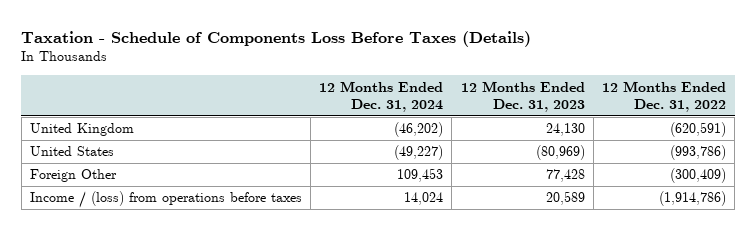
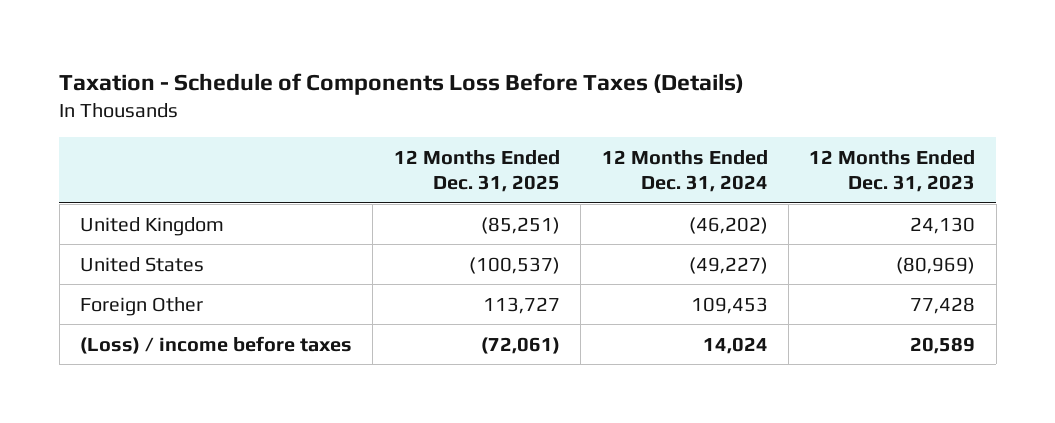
[601,80,726,113] 12 Months Ended Dec. 31, 2022 -> none
none -> [393,149,560,193] 12 Months Ended Dec. 31, 2025
[29,191,302,209] Income / (loss) from operations before taxes -> [80,335,353,354] (Loss) / income before taxes

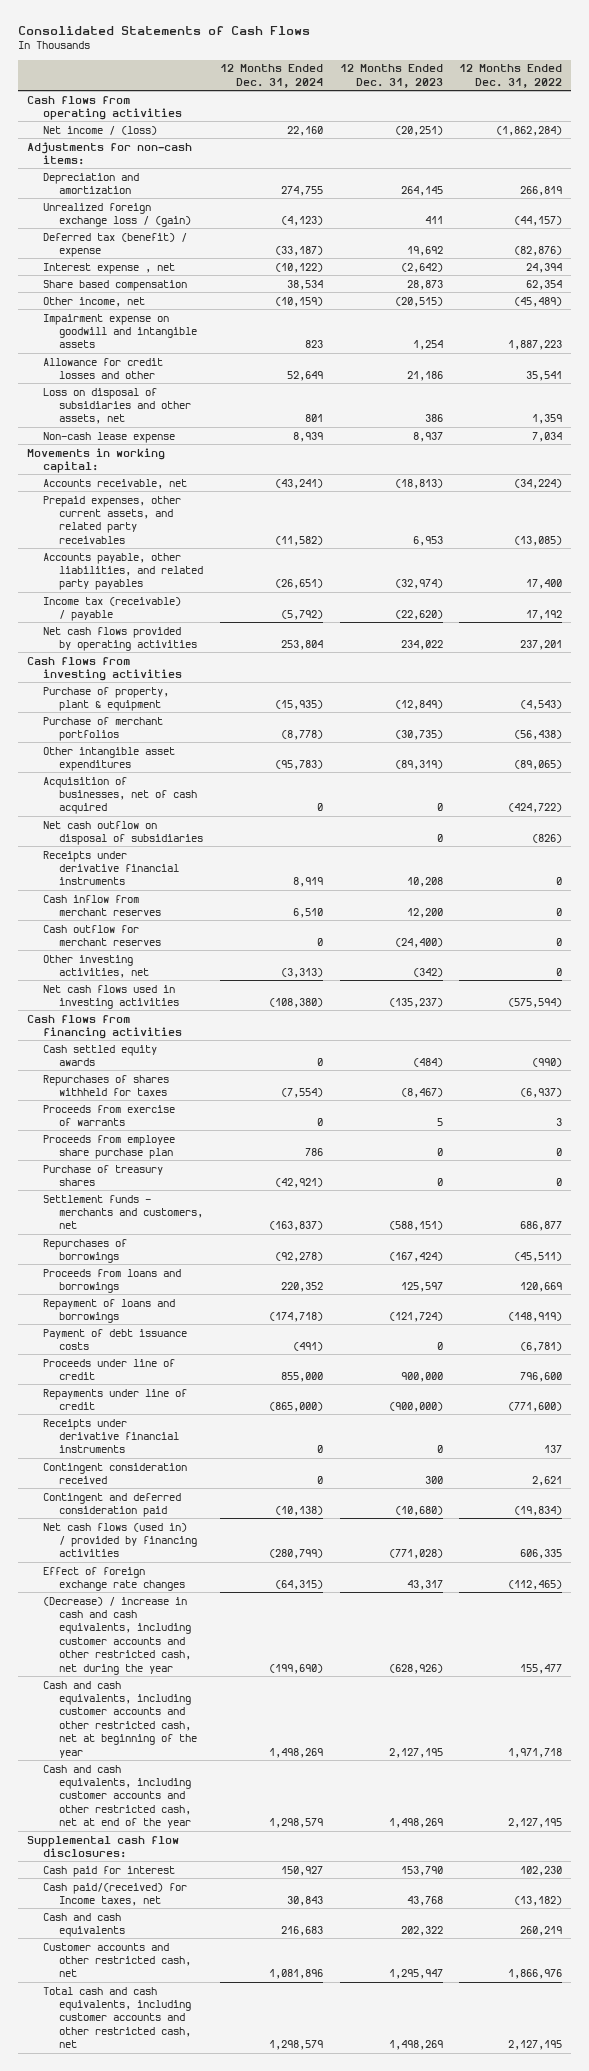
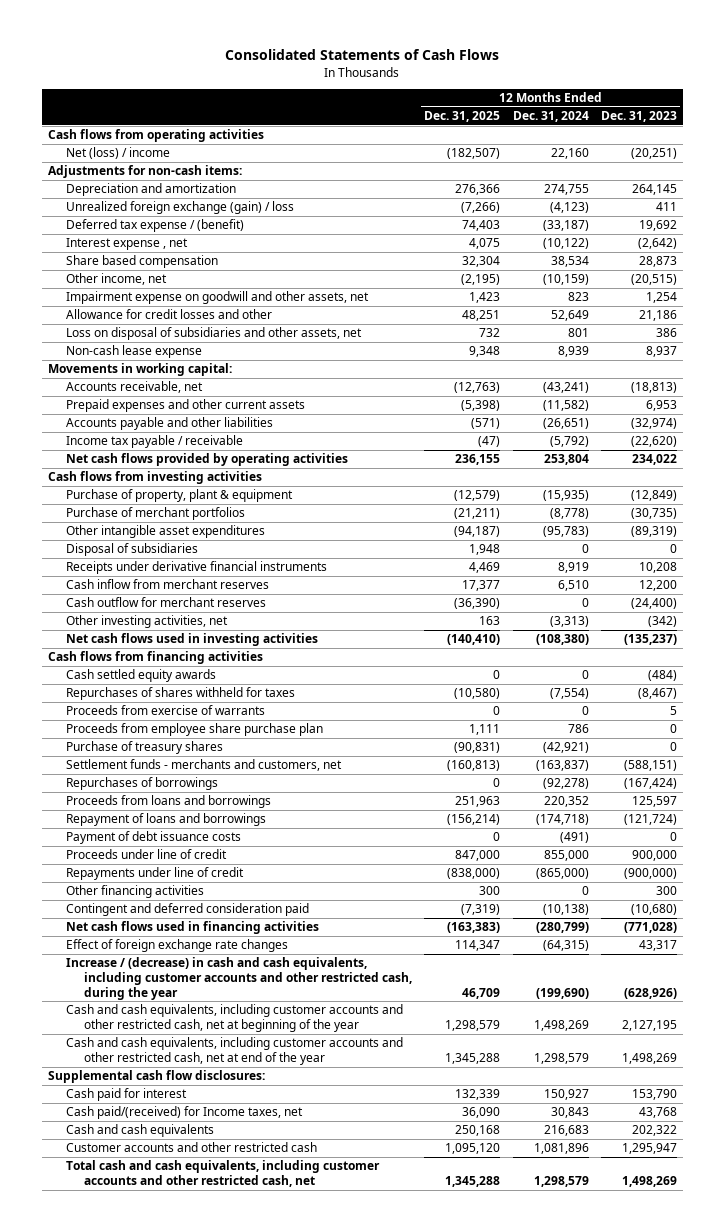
[459,64,563,88] 12 Months Ended Dec. 31, 2022 -> none
none -> [424,110,501,122] Dec. 31, 2025
[42,125,157,135] Net income / (loss) -> [65,147,170,160] Net (loss) / income
[42,202,191,228] Unrealized foreign exchange loss / (gain) -> [65,201,294,215] Unrealized foreign exchange (gain) / loss
[42,232,187,258] Deferred tax (benefit) / expense -> [65,219,244,233] Deferred tax expense / (benefit)
[42,313,197,349] Impairment expense on goodwill and intangible assets -> [65,291,369,305] Impairment expense on goodwill and other assets, net
[42,495,181,544] Prepaid expenses, other current assets, and related party receivables -> [65,399,305,413] Prepaid expenses and other current assets
[42,552,203,591] Accounts payable, other liabilities, and related party payables -> [65,417,273,431] Accounts payable and other liabilities
[42,596,181,622] Income tax (receivable) / payable -> [65,435,243,449] Income tax payable / receivable
[42,776,197,815] Acquisition of businesses, net of cash acquired -> none
[42,820,203,846] Net cash outflow on disposal of subsidiaries -> none
none -> [65,543,198,557] Disposal of subsidiaries
[42,1418,179,1454] Receipts under derivative financial instruments -> none
[42,1462,187,1485] Contingent consideration received -> none
none -> [65,885,204,899] Other financing activities
[42,1522,197,1558] Net cash flows (used in) / provided by financing activities -> [65,921,319,935] Net cash flows used in financing activities
[42,1596,191,1675] (Decrease) / increase in cash and cash equivalents, including customer accounts and other restricted cash, net during the year -> [65,957,412,1000] Increase / (decrease) in cash and cash equivalents, including customer accounts and other restricted cash, during the year
[42,1942,191,1978] Customer accounts and other restricted cash, net -> [65,1142,317,1153] Customer accounts and other restricted cash

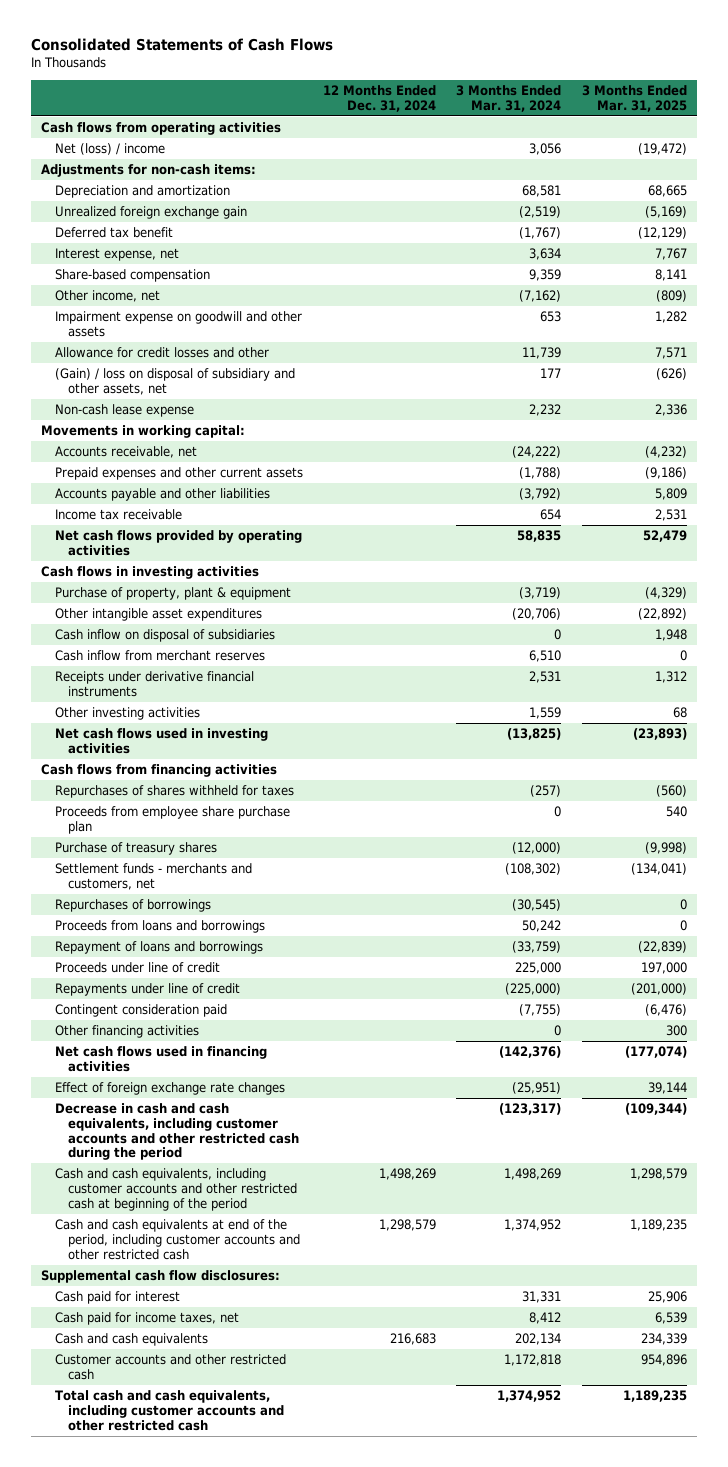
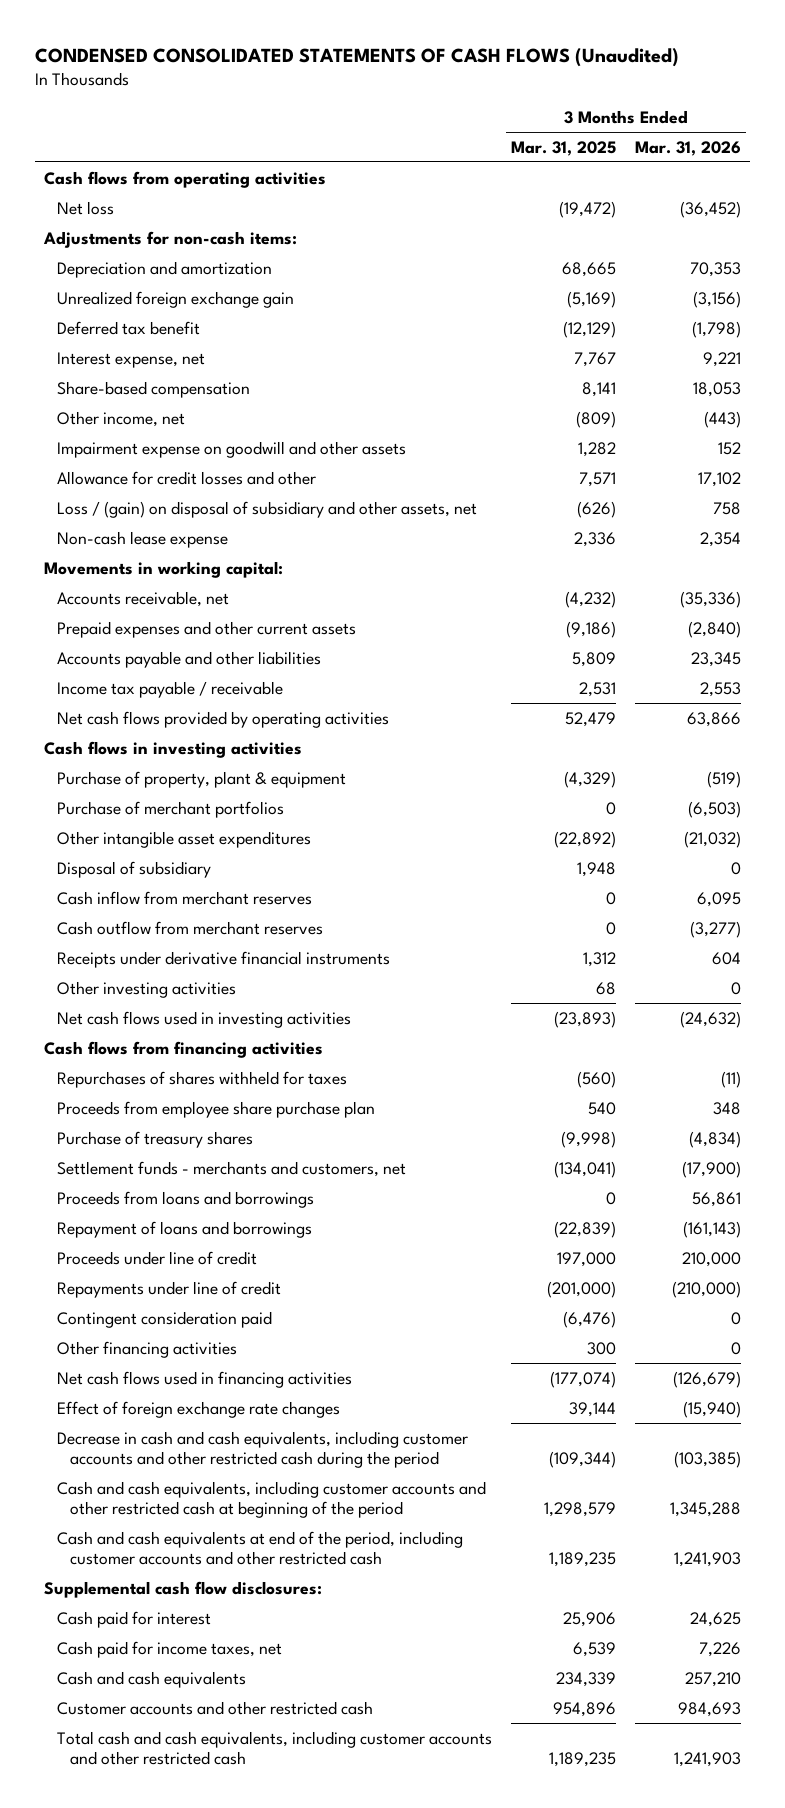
[30,38,333,52] Consolidated Statements of Cash Flows -> [34,47,679,67] CONDENSED CONSOLIDATED STATEMENTS OF CASH FLOWS (Unaudited)
[322,85,436,112] 12 Months Ended Dec. 31, 2024 -> none
[456,85,562,112] 3 Months Ended Mar. 31, 2024 -> none
none -> [634,140,741,156] Mar. 31, 2026
[54,143,165,156] Net (loss) / income -> [57,200,115,215] Net loss
[54,368,295,395] (Gain) / loss on disposal of subsidiary and other assets, net -> [57,500,478,518] Loss / (gain) on disposal of subsidiary and other assets, net
[54,509,182,521] Income tax receivable -> [57,680,284,698] Income tax payable / receivable
none -> [57,800,285,818] Purchase of merchant portfolios
[54,629,275,643] Cash inflow on disposal of subsidiaries -> [57,860,212,878] Disposal of subsidiary
none -> [57,920,324,935] Cash outflow from merchant reserves
[54,899,211,913] Repurchases of borrowings -> none

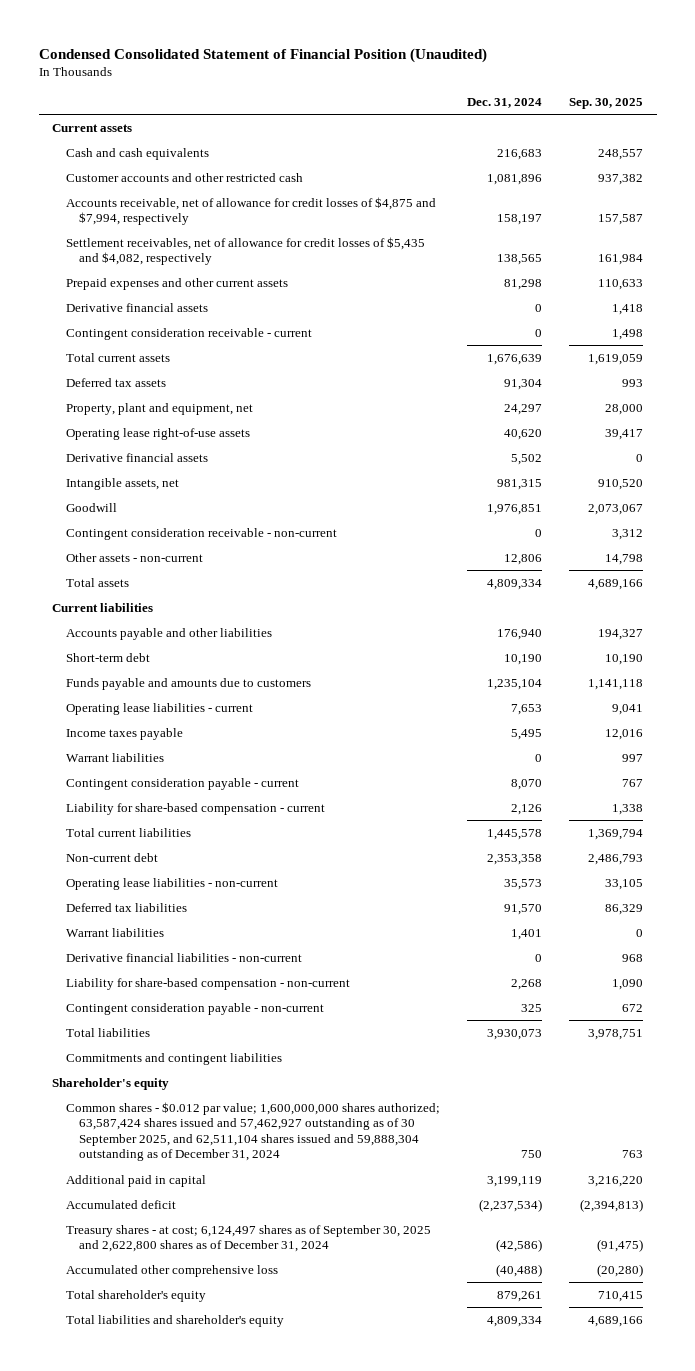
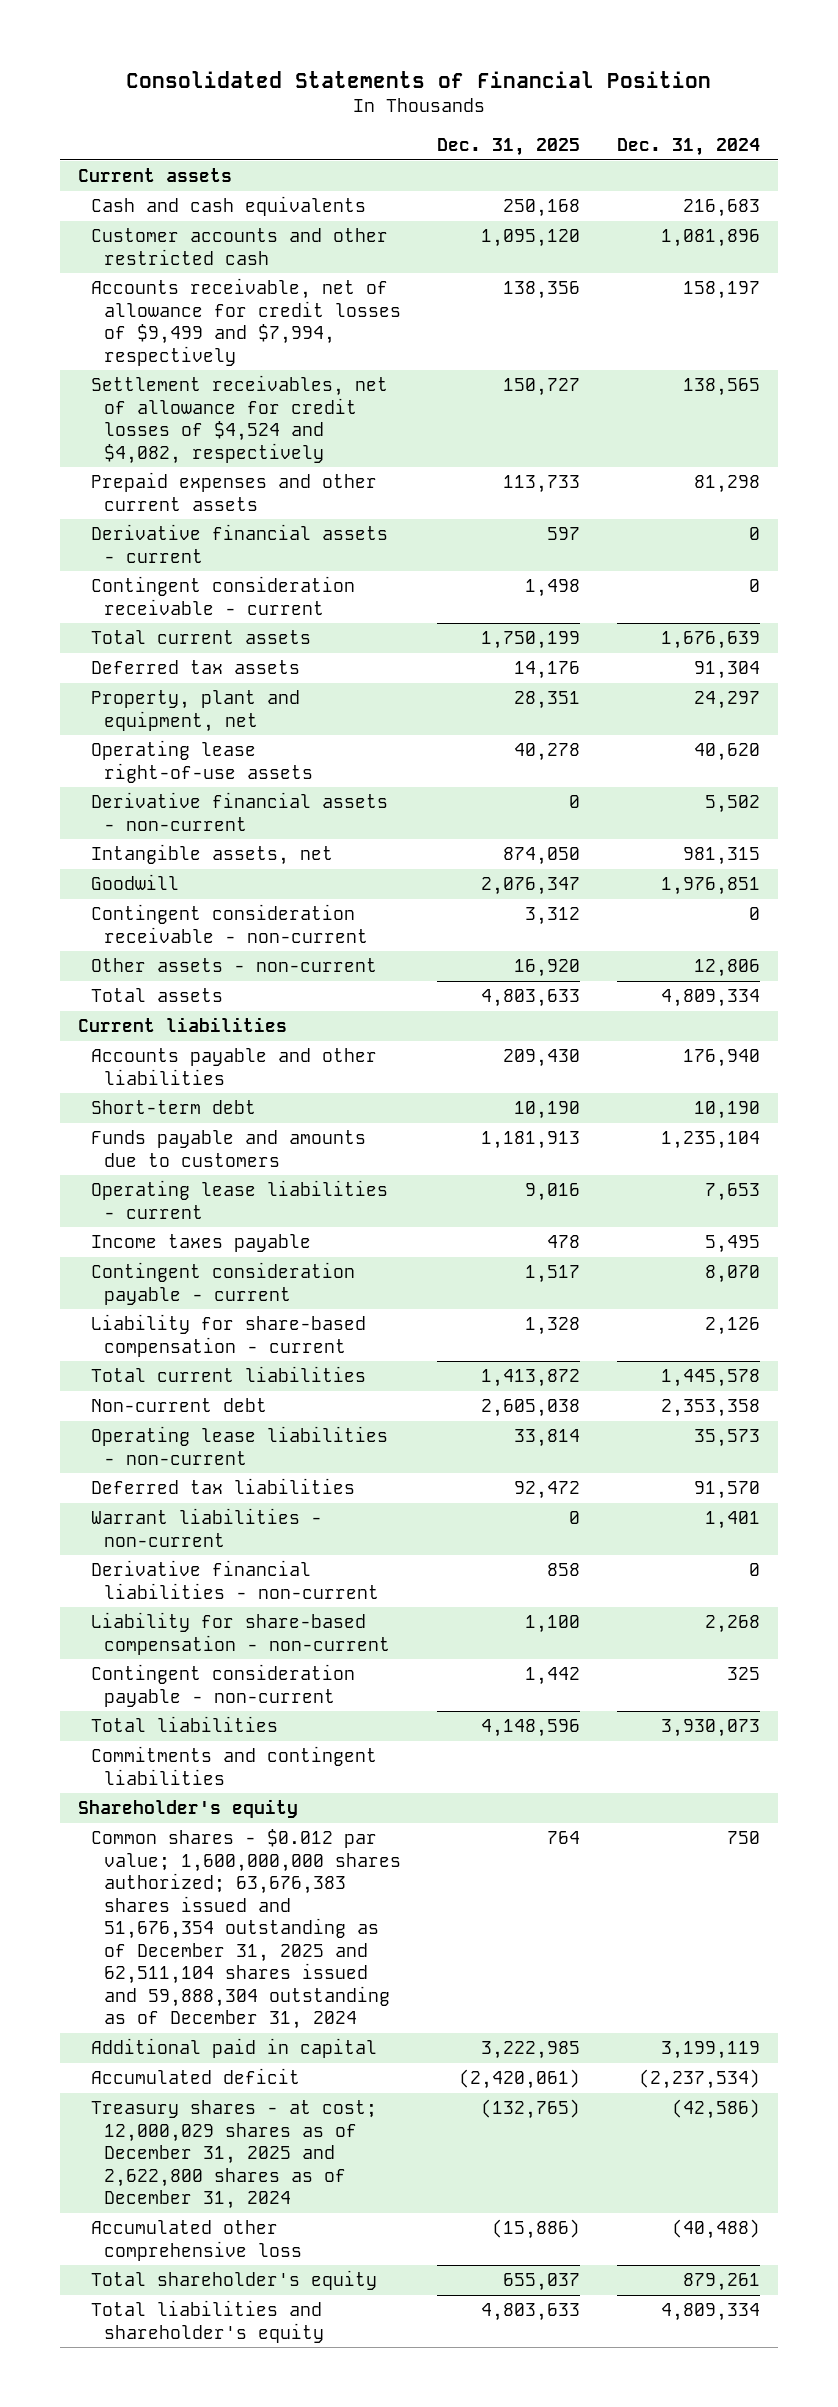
[38,47,487,63] Condensed Consolidated Statement of Financial Position (Unaudited) -> [126,70,712,88] Consolidated Statements of Financial Position
[569,97,644,109] Sep. 30, 2025 -> none
none -> [437,138,581,157] Dec. 31, 2025
[65,196,436,226] Accounts receivable, net of allowance for credit losses of $4,875 and $7,994, respectively -> [91,278,401,366] Accounts receivable, net of allowance for credit losses of $9,499 and $7,994, respectively
[65,236,425,266] Settlement receivables, net of allowance for credit losses of $5,435 and $4,082, respectively -> [91,375,389,464] Settlement receivables, net of allowance for credit losses of $4,524 and $4,082, respectively
[65,302,208,312] Derivative financial assets -> [91,524,389,563] Derivative financial assets - current
[65,452,208,462] Derivative financial assets -> [91,792,389,831] Derivative financial assets - non-current
[65,752,164,762] Warrant liabilities -> none
[65,927,164,937] Warrant liabilities -> [91,1508,323,1547] Warrant liabilities - non-current
[65,1101,440,1162] Common shares - $0.012 par value; 1,600,000,000 shares authorized; 63,587,424 shares issued and 57,462,927 outstanding as of 30 September 2025, and 62,511,104 shares issued and 59,888,304 outstanding as of December 31, 2024 -> [91,1829,401,2030] Common shares - $0.012 par value; 1,600,000,000 shares authorized; 63,676,383 shares issued and 51,676,354 outstanding as of December 31, 2025 and 62,511,104 shares issued and 59,888,304 outstanding as of December 31, 2024
[65,1224,431,1253] Treasury shares - at cost; 6,124,497 shares as of September 30, 2025 and 2,622,800 shares as of December 31, 2024 -> [91,2100,378,2210] Treasury shares - at cost; 12,000,029 shares as of December 31, 2025 and 2,622,800 shares as of December 31, 2024

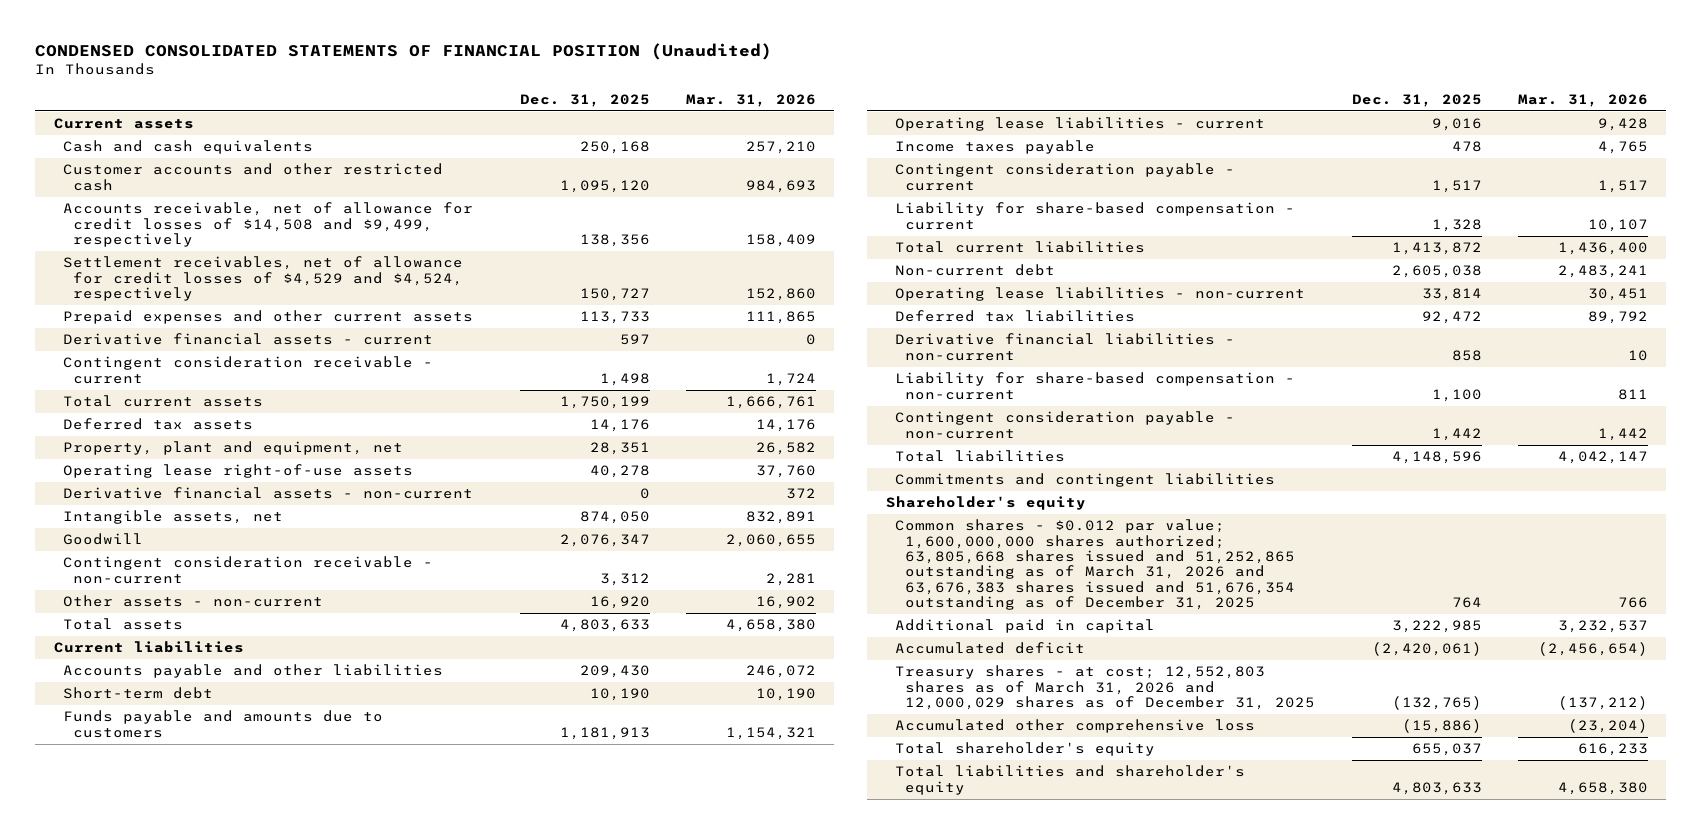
[126,70,712,88] Consolidated Statements of Financial Position -> [35,43,773,61] CONDENSED CONSOLIDATED STATEMENTS OF FINANCIAL POSITION (Unaudited)
[616,138,760,157] Dec. 31, 2024 -> none
none -> [685,93,816,107] Mar. 31, 2026
[91,278,401,366] Accounts receivable, net of allowance for credit losses of $9,499 and $7,994, respectively -> [63,202,474,248] Accounts receivable, net of allowance for credit losses of $14,508 and $9,499, respectively
[91,375,389,464] Settlement receivables, net of allowance for credit losses of $4,524 and $4,082, respectively -> [63,256,464,302] Settlement receivables, net of allowance for credit losses of $4,529 and $4,524, respectively
[91,1508,323,1547] Warrant liabilities - non-current -> none
[91,1829,401,2030] Common shares - $0.012 par value; 1,600,000,000 shares authorized; 63,676,383 shares issued and 51,676,354 outstanding as of December 31, 2025 and 62,511,104 shares issued and 59,888,304 outstanding as of December 31, 2024 -> [895,519,1296,611] Common shares - $0.012 par value; 1,600,000,000 shares authorized; 63,805,668 shares issued and 51,252,865 outstanding as of March 31, 2026 and 63,676,383 shares issued and 51,676,354 outstanding as of December 31, 2025
[91,2100,378,2210] Treasury shares - at cost; 12,000,029 shares as of December 31, 2025 and 2,622,800 shares as of December 31, 2024 -> [895,665,1316,711] Treasury shares - at cost; 12,552,803 shares as of March 31, 2026 and 12,000,029 shares as of December 31, 2025

